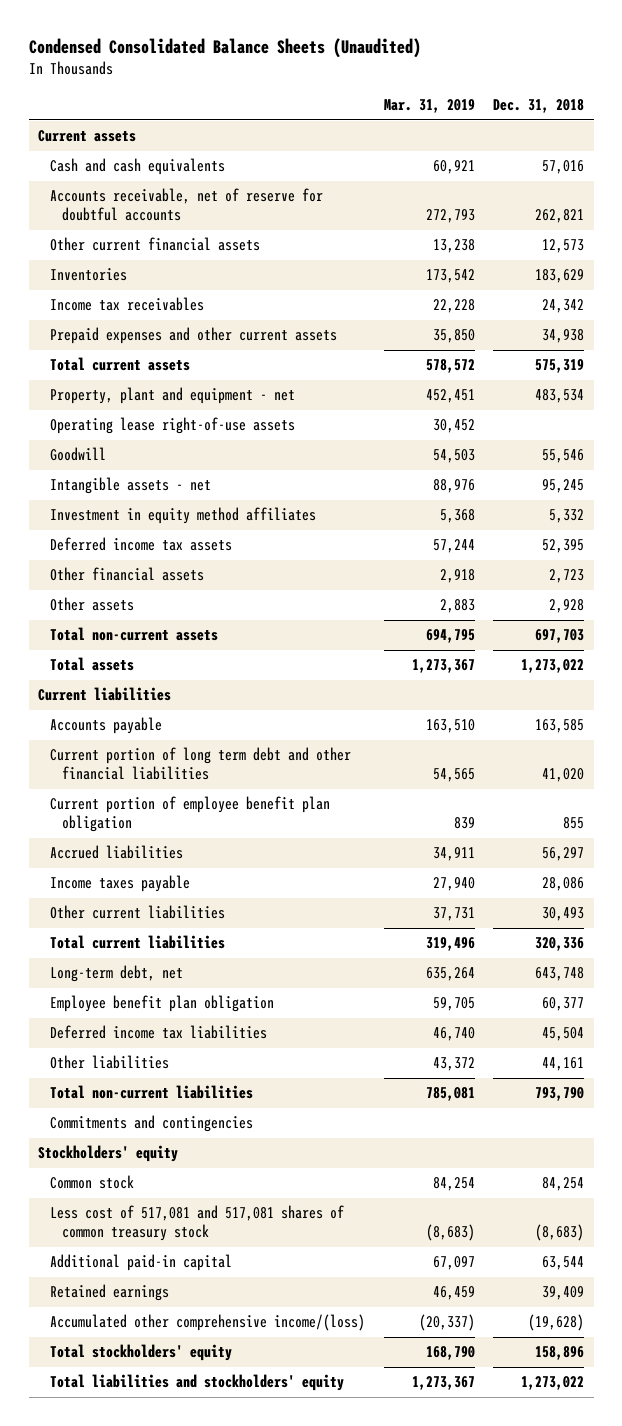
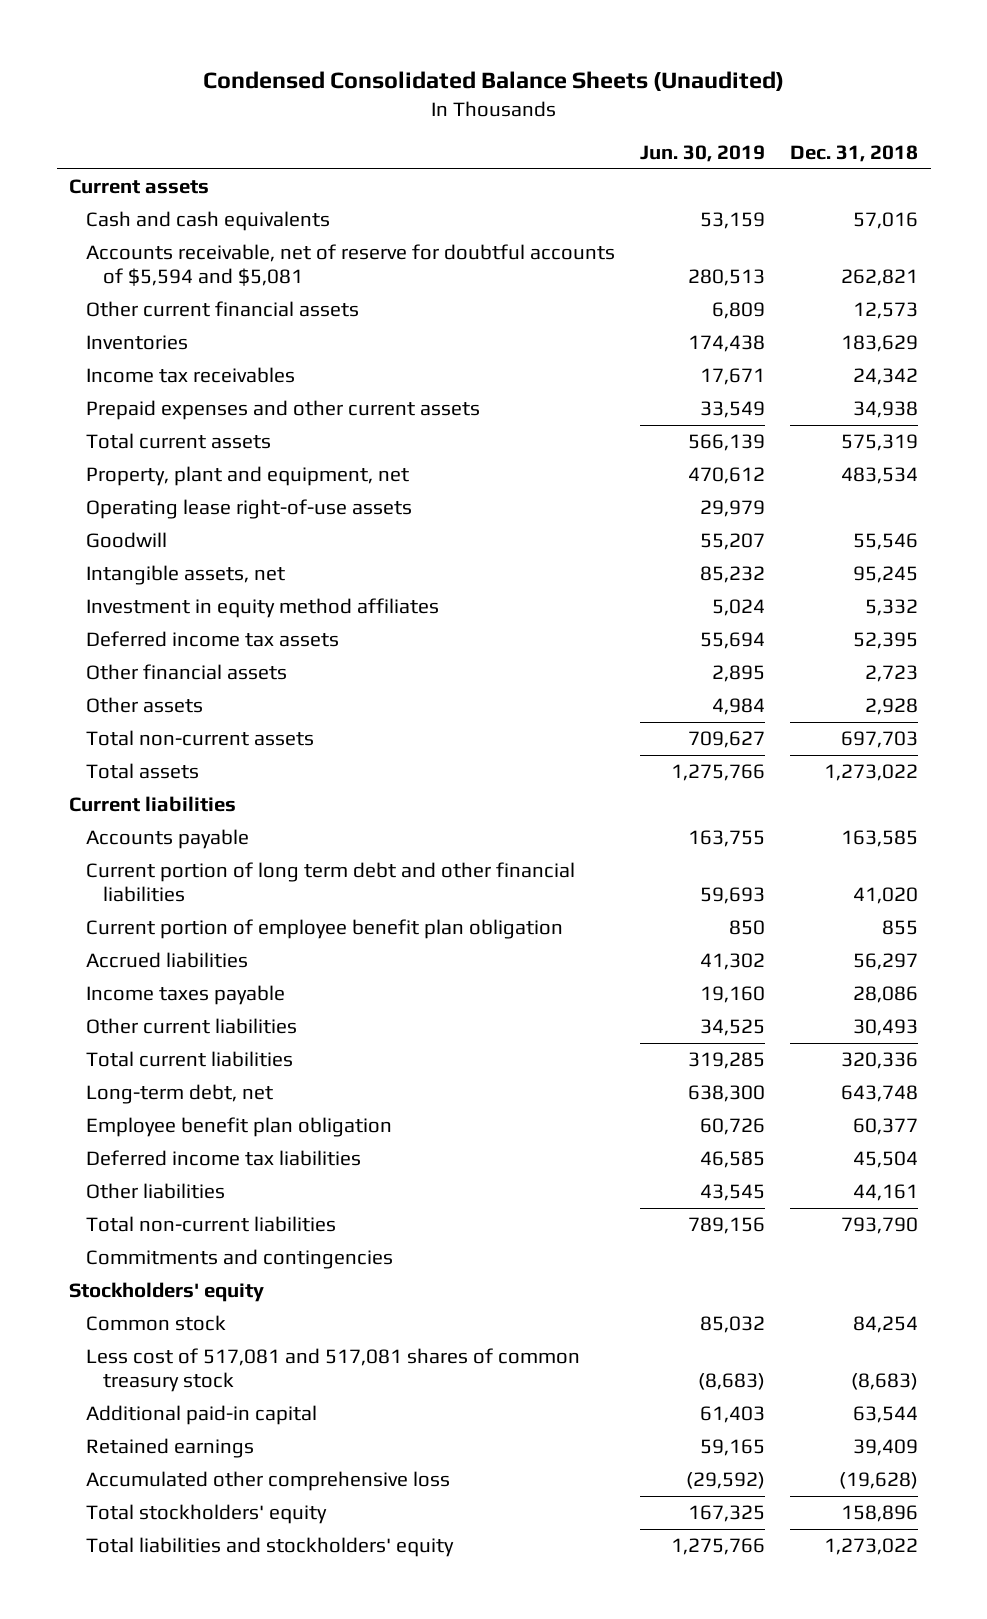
[383,99,475,114] Mar. 31, 2019 -> none
none -> [640,145,766,163] Jun. 30, 2019
[50,188,324,222] Accounts receivable, net of reserve for doubtful accounts -> [86,243,616,287] Accounts receivable, net of reserve for doubtful accounts of $5,594 and $5,081
[50,387,296,405] Property, plant and equipment - net -> [86,465,410,486] Property, plant and equipment, net
[50,477,212,495] Intangible assets - net -> [86,564,286,585] Intangible assets, net
[50,1314,366,1332] Accumulated other comprehensive income/(loss) -> [86,1470,451,1491] Accumulated other comprehensive loss

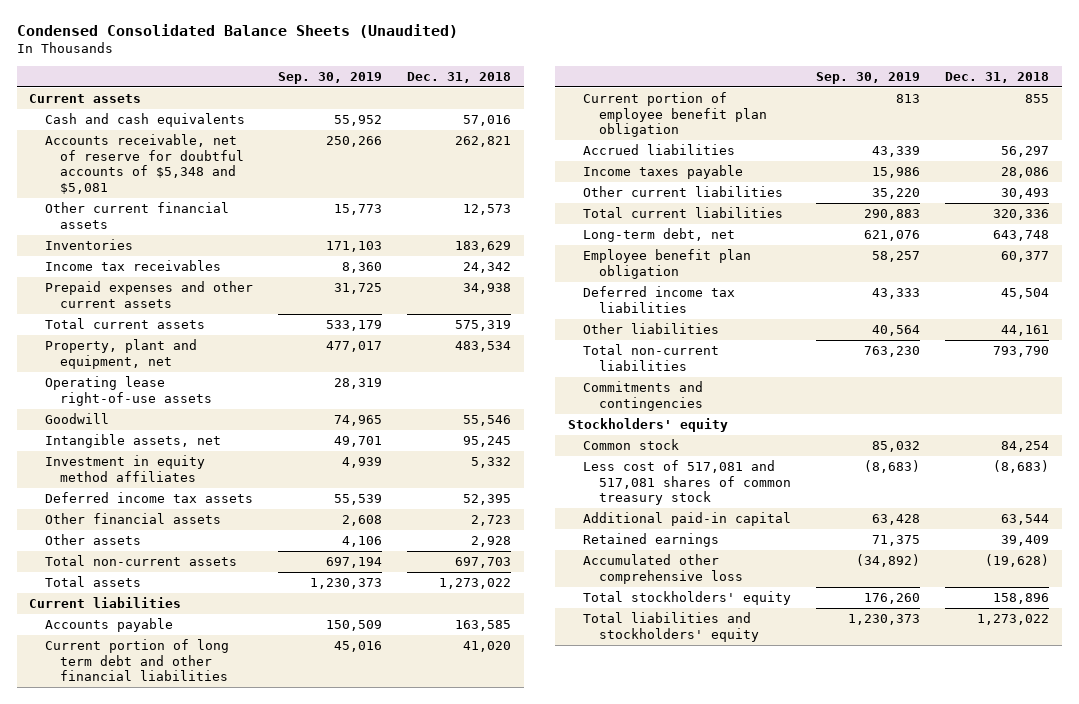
[640,145,766,163] Jun. 30, 2019 -> none
none -> [278,71,383,84] Sep. 30, 2019
[86,243,616,287] Accounts receivable, net of reserve for doubtful accounts of $5,594 and $5,081 -> [44,133,245,195] Accounts receivable, net of reserve for doubtful accounts of $5,348 and $5,081

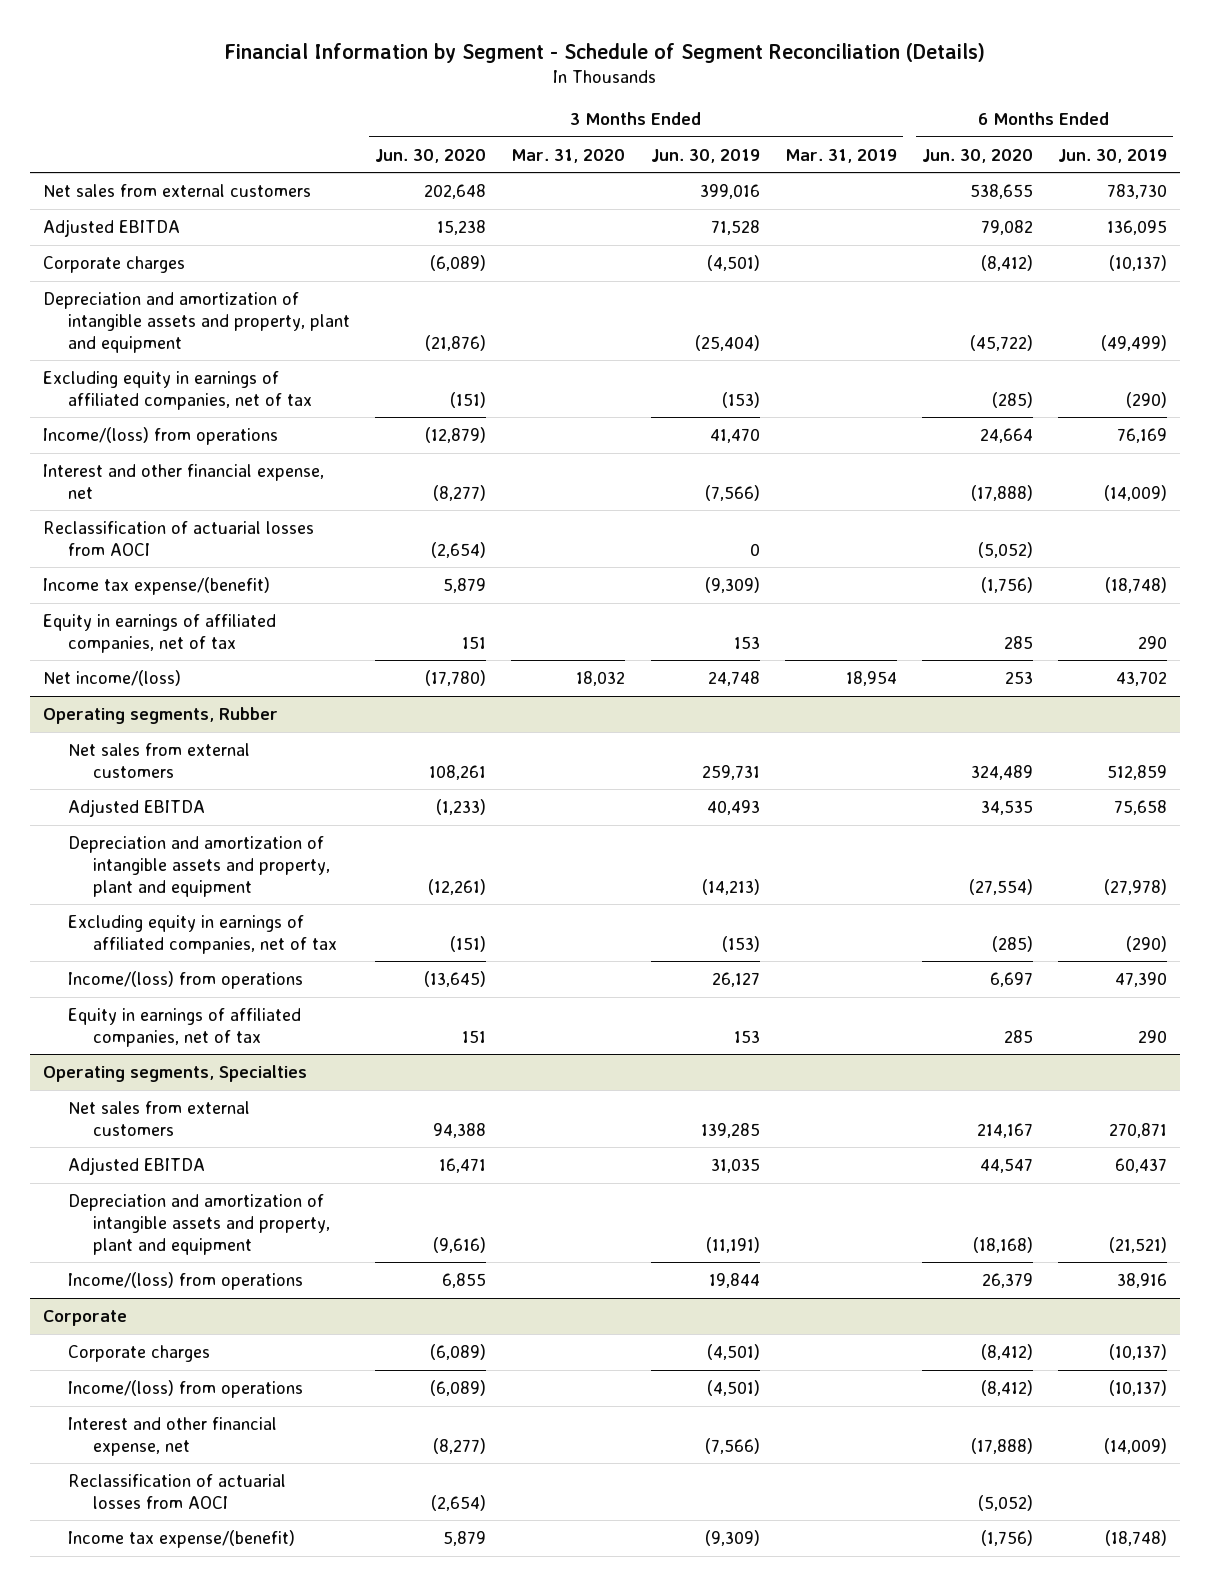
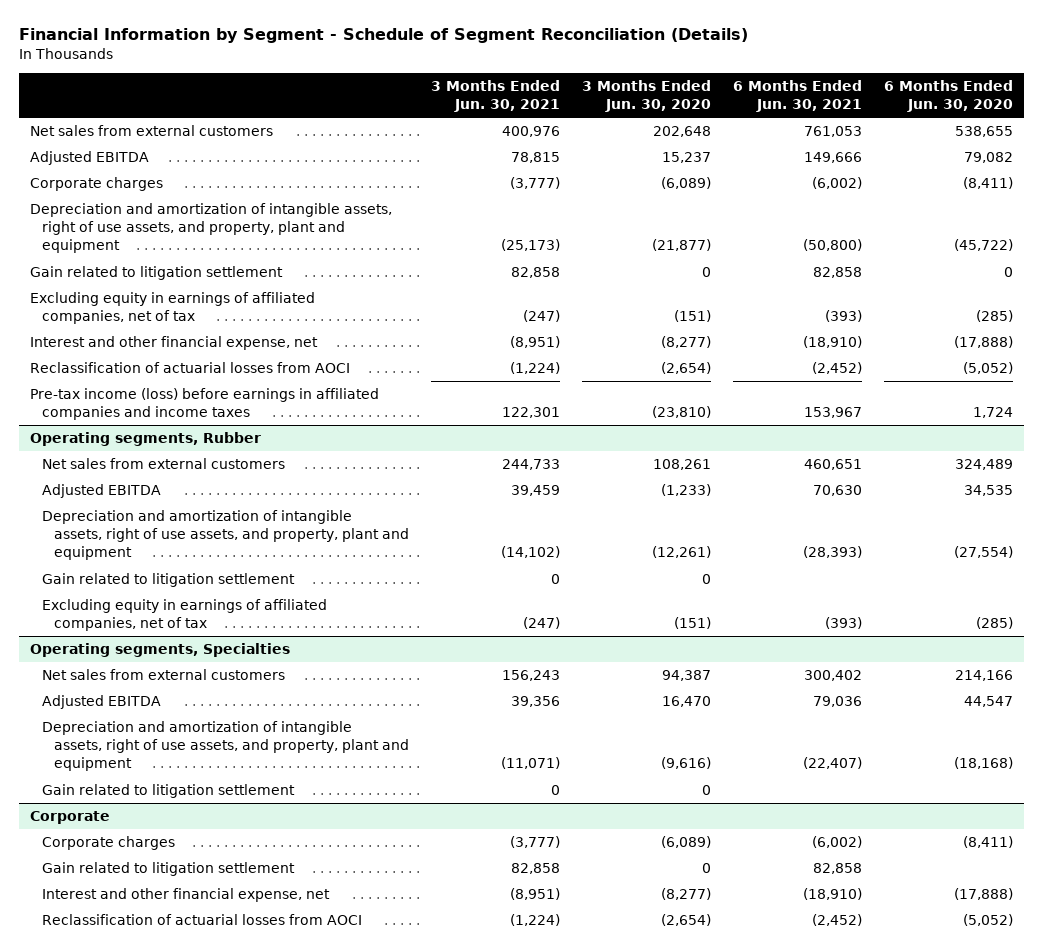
[511,148,626,163] Mar. 31, 2020 -> none
[650,148,760,163] Jun. 30, 2019 -> none
[784,148,897,163] Mar. 31, 2019 -> none
[1058,148,1168,163] Jun. 30, 2019 -> none
none -> [430,80,560,113] 3 Months Ended Jun. 30, 2021
none -> [732,80,862,113] 6 Months Ended Jun. 30, 2021
[437,219,487,235] 15,238 -> [661,152,711,164] 15,237
[980,254,1033,271] (8,412) -> [962,177,1013,190] (8,411)
[43,291,351,353] Depreciation and amortization of intangible assets and property, plant and equipment -> [29,203,392,254] Depreciation and amortization of intangible assets, right of use assets, and property, plant and equipment
[425,334,487,351] (21,876) -> [651,239,711,252] (21,877)
none -> [29,266,283,281] Gain related to litigation settlement
[43,426,279,445] Income/(loss) from operations -> none
[43,576,271,595] Income tax expense/(benefit) -> none
[43,613,277,653] Equity in earnings of affiliated companies, net of tax -> none
[43,669,182,686] Net income/(loss) -> none
none -> [29,388,379,421] Pre-tax income (loss) before earnings in affiliated companies and income taxes
[68,835,331,897] Depreciation and amortization of intangible assets and property, plant and equipment -> [41,510,409,561] Depreciation and amortization of intangible assets, right of use assets, and property, plant and equipment
none -> [41,573,295,588] Gain related to litigation settlement
[68,970,304,989] Income/(loss) from operations -> none
[68,1007,302,1047] Equity in earnings of affiliated companies, net of tax -> none
[68,1271,304,1290] Income/(loss) from operations -> none
[433,1122,487,1138] 94,388 -> [661,670,711,682] 94,387
[976,1122,1033,1138] 214,167 -> [954,670,1013,682] 214,166
[439,1157,487,1173] 16,471 -> [661,696,711,708] 16,470
[68,1193,331,1255] Depreciation and amortization of intangible assets and property, plant and equipment -> [41,721,409,772] Depreciation and amortization of intangible assets, right of use assets, and property, plant and equipment
none -> [41,784,295,799] Gain related to litigation settlement
[68,1379,304,1398] Income/(loss) from operations -> none
[980,1343,1033,1360] (8,412) -> [962,836,1013,849] (8,411)
none -> [41,862,295,877] Gain related to litigation settlement
[68,1529,296,1548] Income tax expense/(benefit) -> none

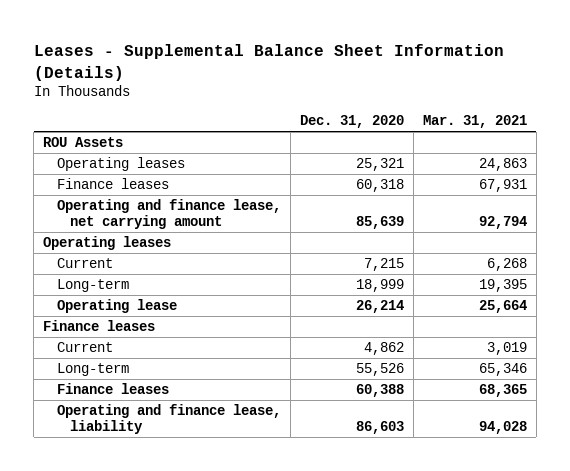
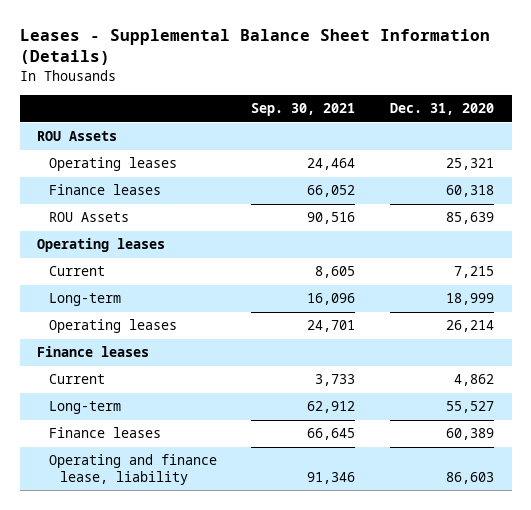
[422,115,527,129] Mar. 31, 2021 -> none
none -> [251,103,356,117] Sep. 30, 2021
[56,198,281,230] Operating and finance lease, net carrying amount -> [48,212,129,223] ROU Assets
[56,298,177,313] Operating lease -> [48,319,177,334] Operating leases
[355,362,404,376] 55,526 -> [446,401,495,414] 55,527
[355,383,404,397] 60,388 -> [446,428,495,441] 60,389

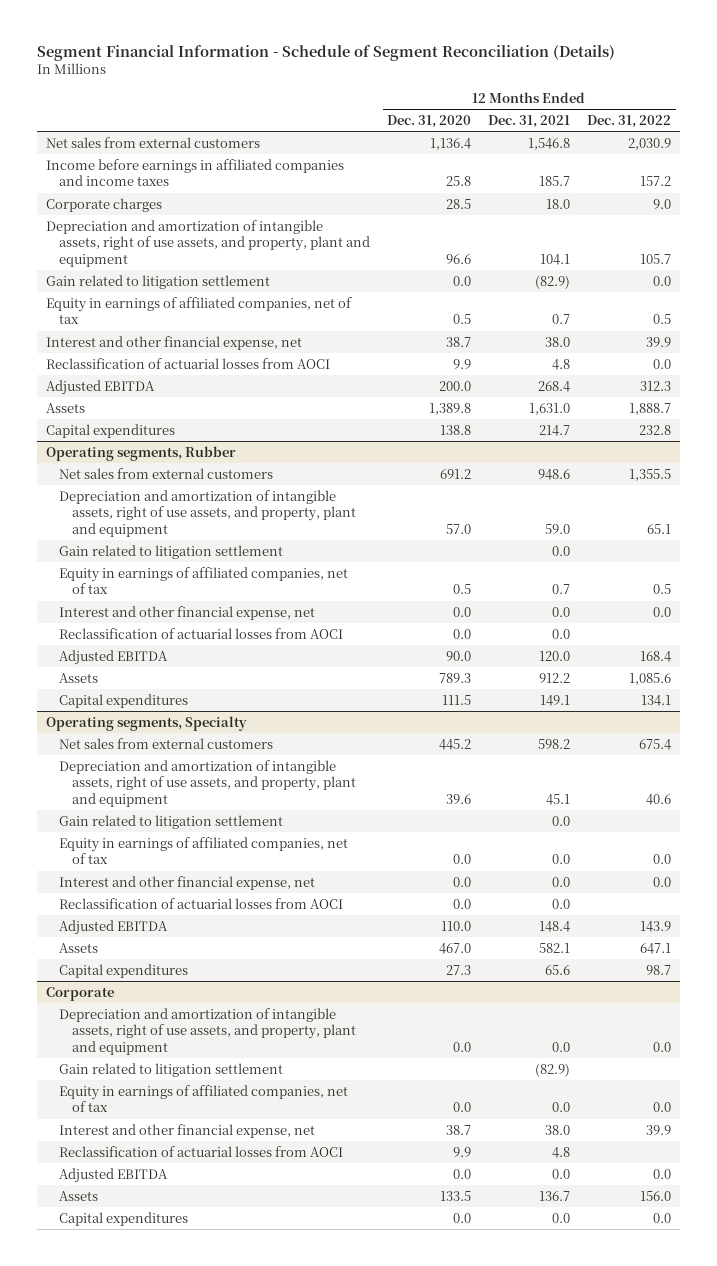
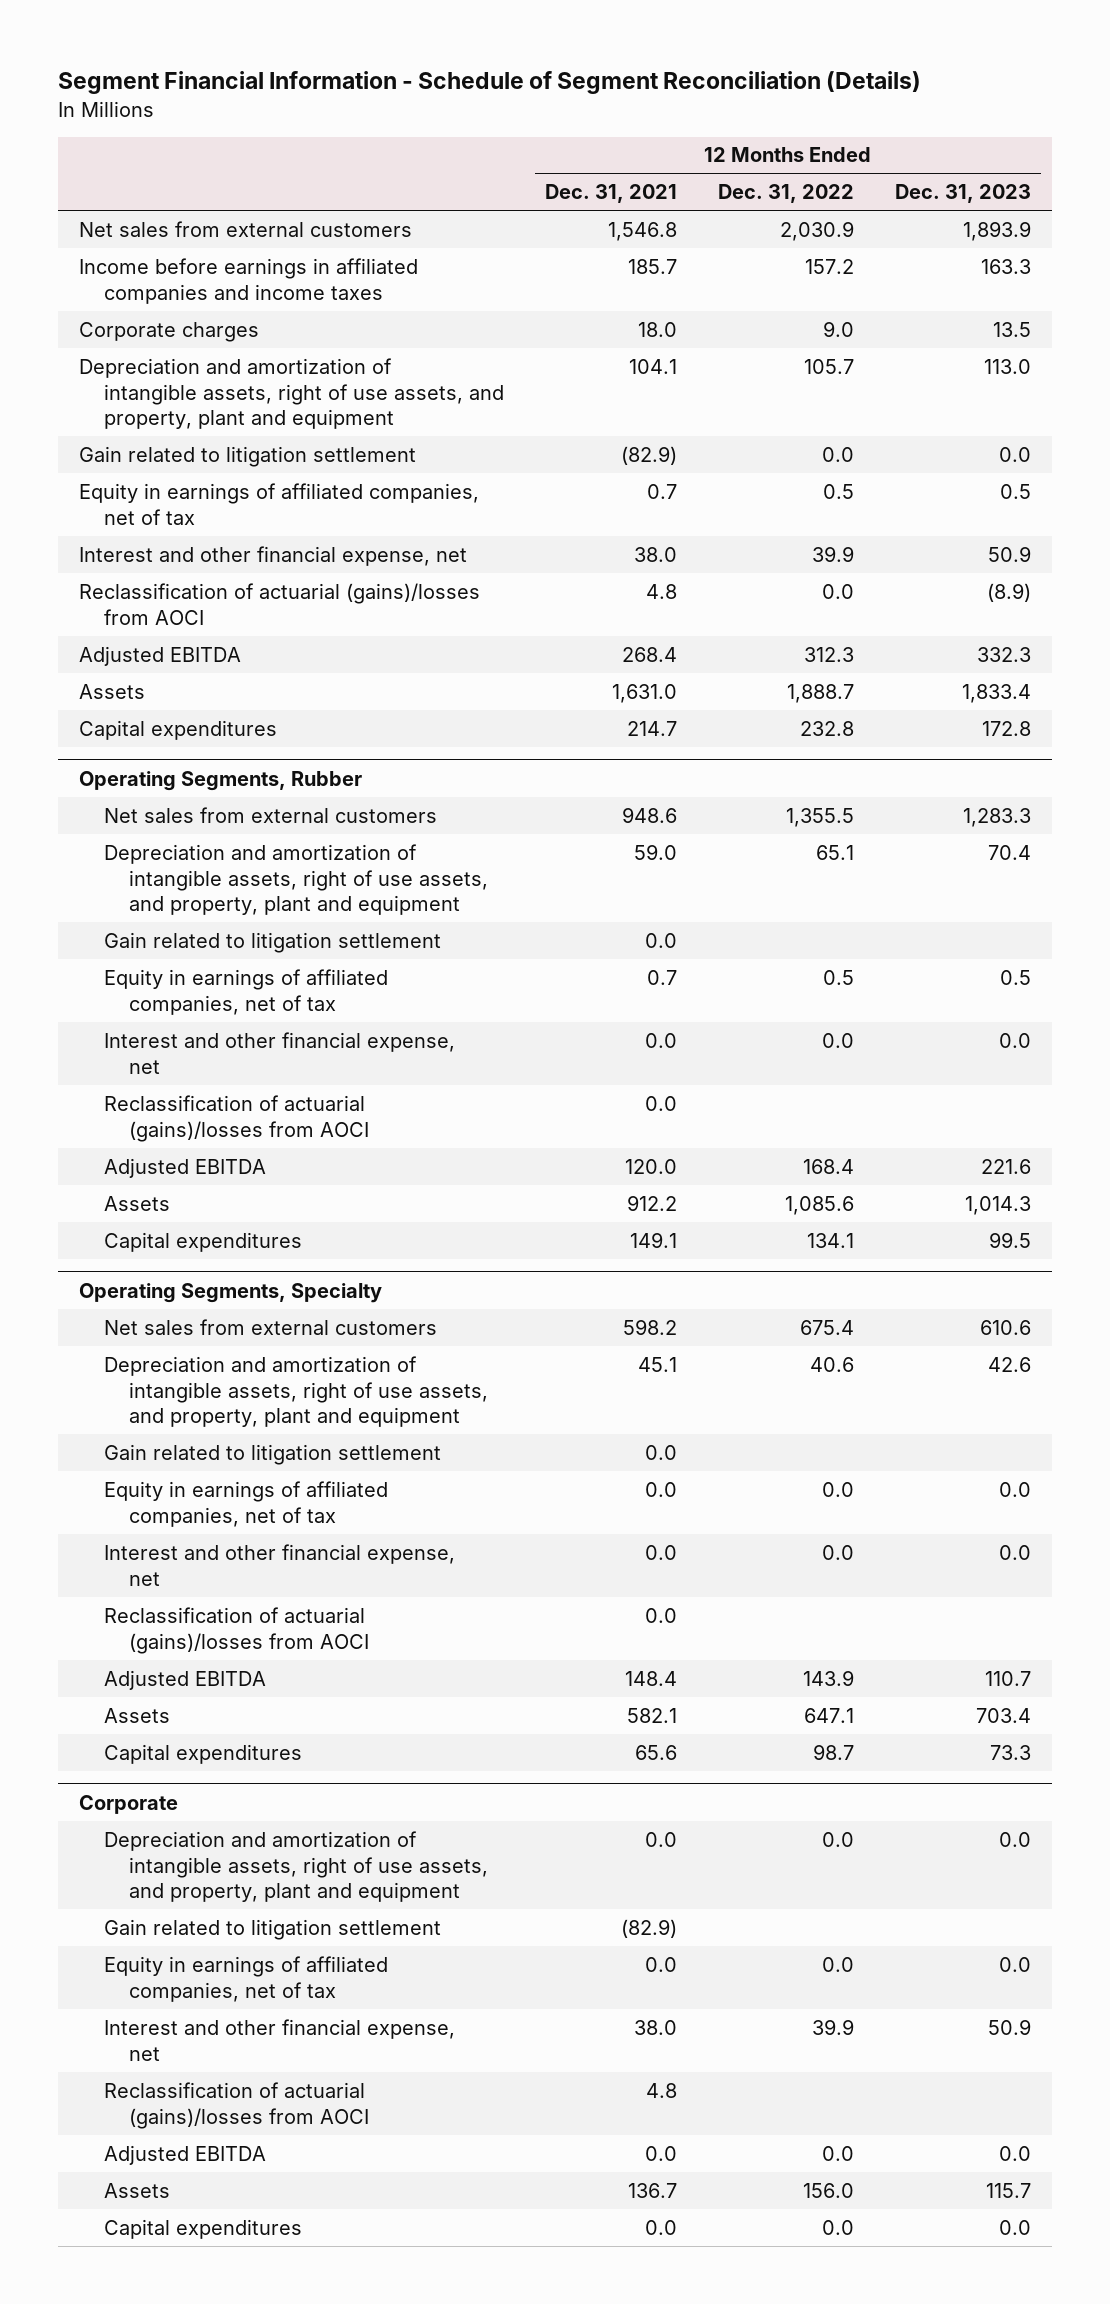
[386,114,471,128] Dec. 31, 2020 -> none
none -> [895,184,1032,204] Dec. 31, 2023
[45,357,330,369] Reclassification of actuarial losses from AOCI -> [78,582,480,625] Reclassification of actuarial (gains)/losses from AOCI
[45,445,236,461] Operating segments, Rubber -> [78,770,362,791] Operating Segments, Rubber
[58,627,343,639] Reclassification of actuarial losses from AOCI -> [103,1094,369,1142] Reclassification of actuarial (gains)/losses from AOCI
[45,715,247,731] Operating segments, Specialty -> [78,1282,382,1303] Operating Segments, Specialty
[58,897,343,909] Reclassification of actuarial losses from AOCI -> [103,1606,369,1654] Reclassification of actuarial (gains)/losses from AOCI
[58,1145,343,1157] Reclassification of actuarial losses from AOCI -> [103,2081,369,2129] Reclassification of actuarial (gains)/losses from AOCI

